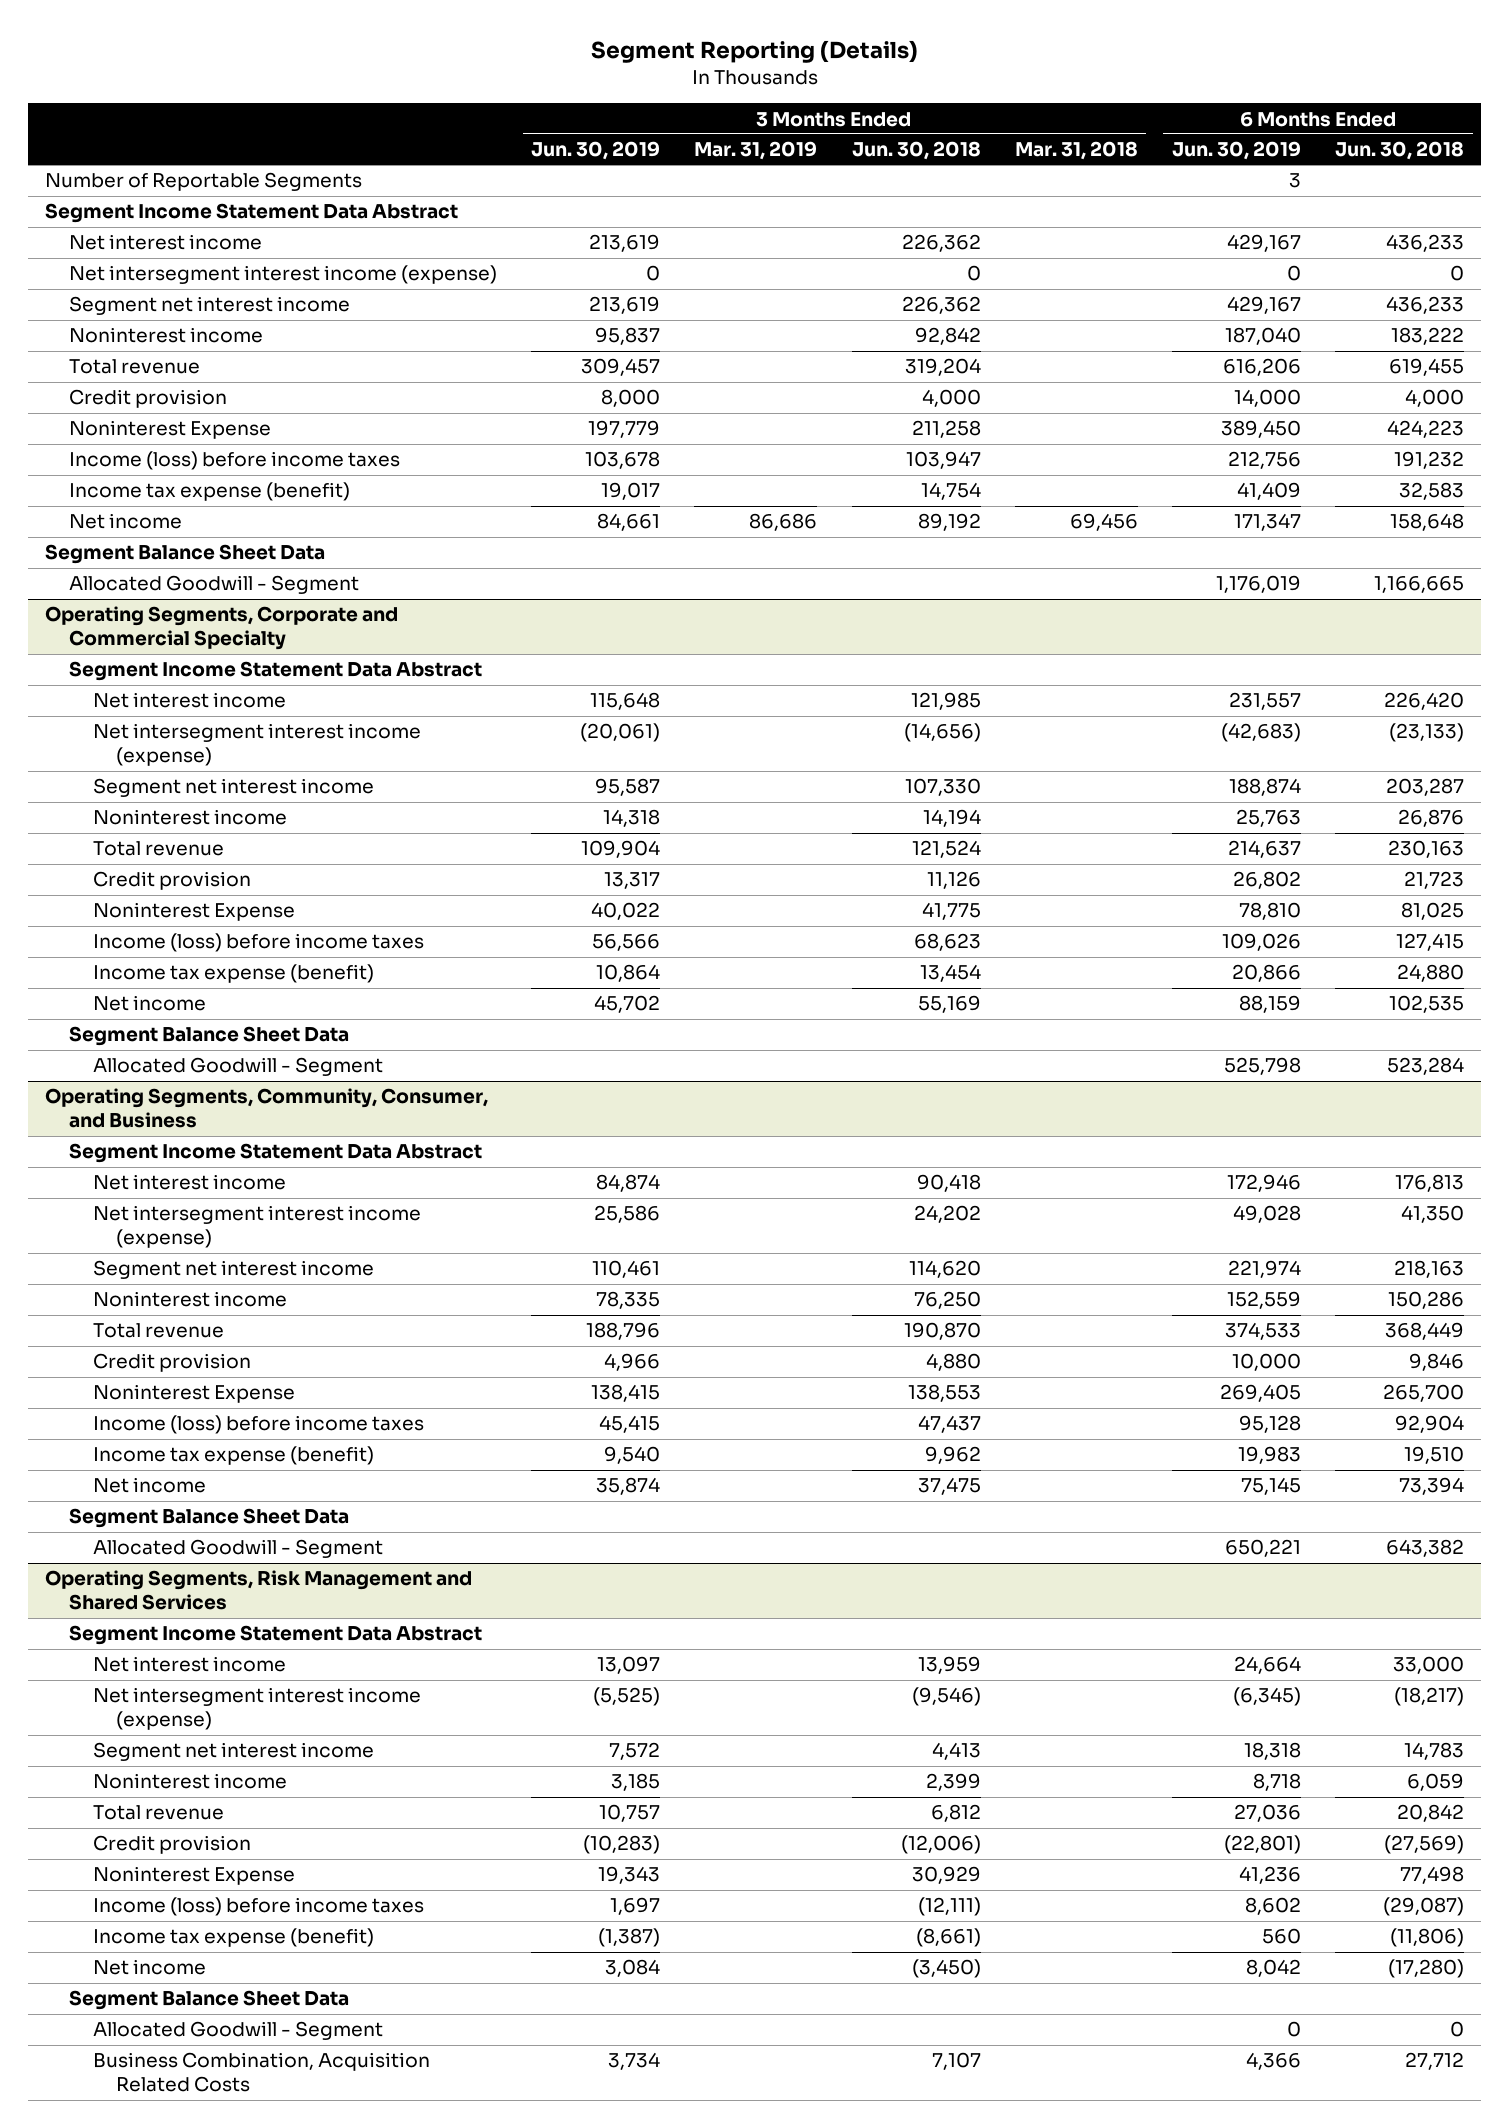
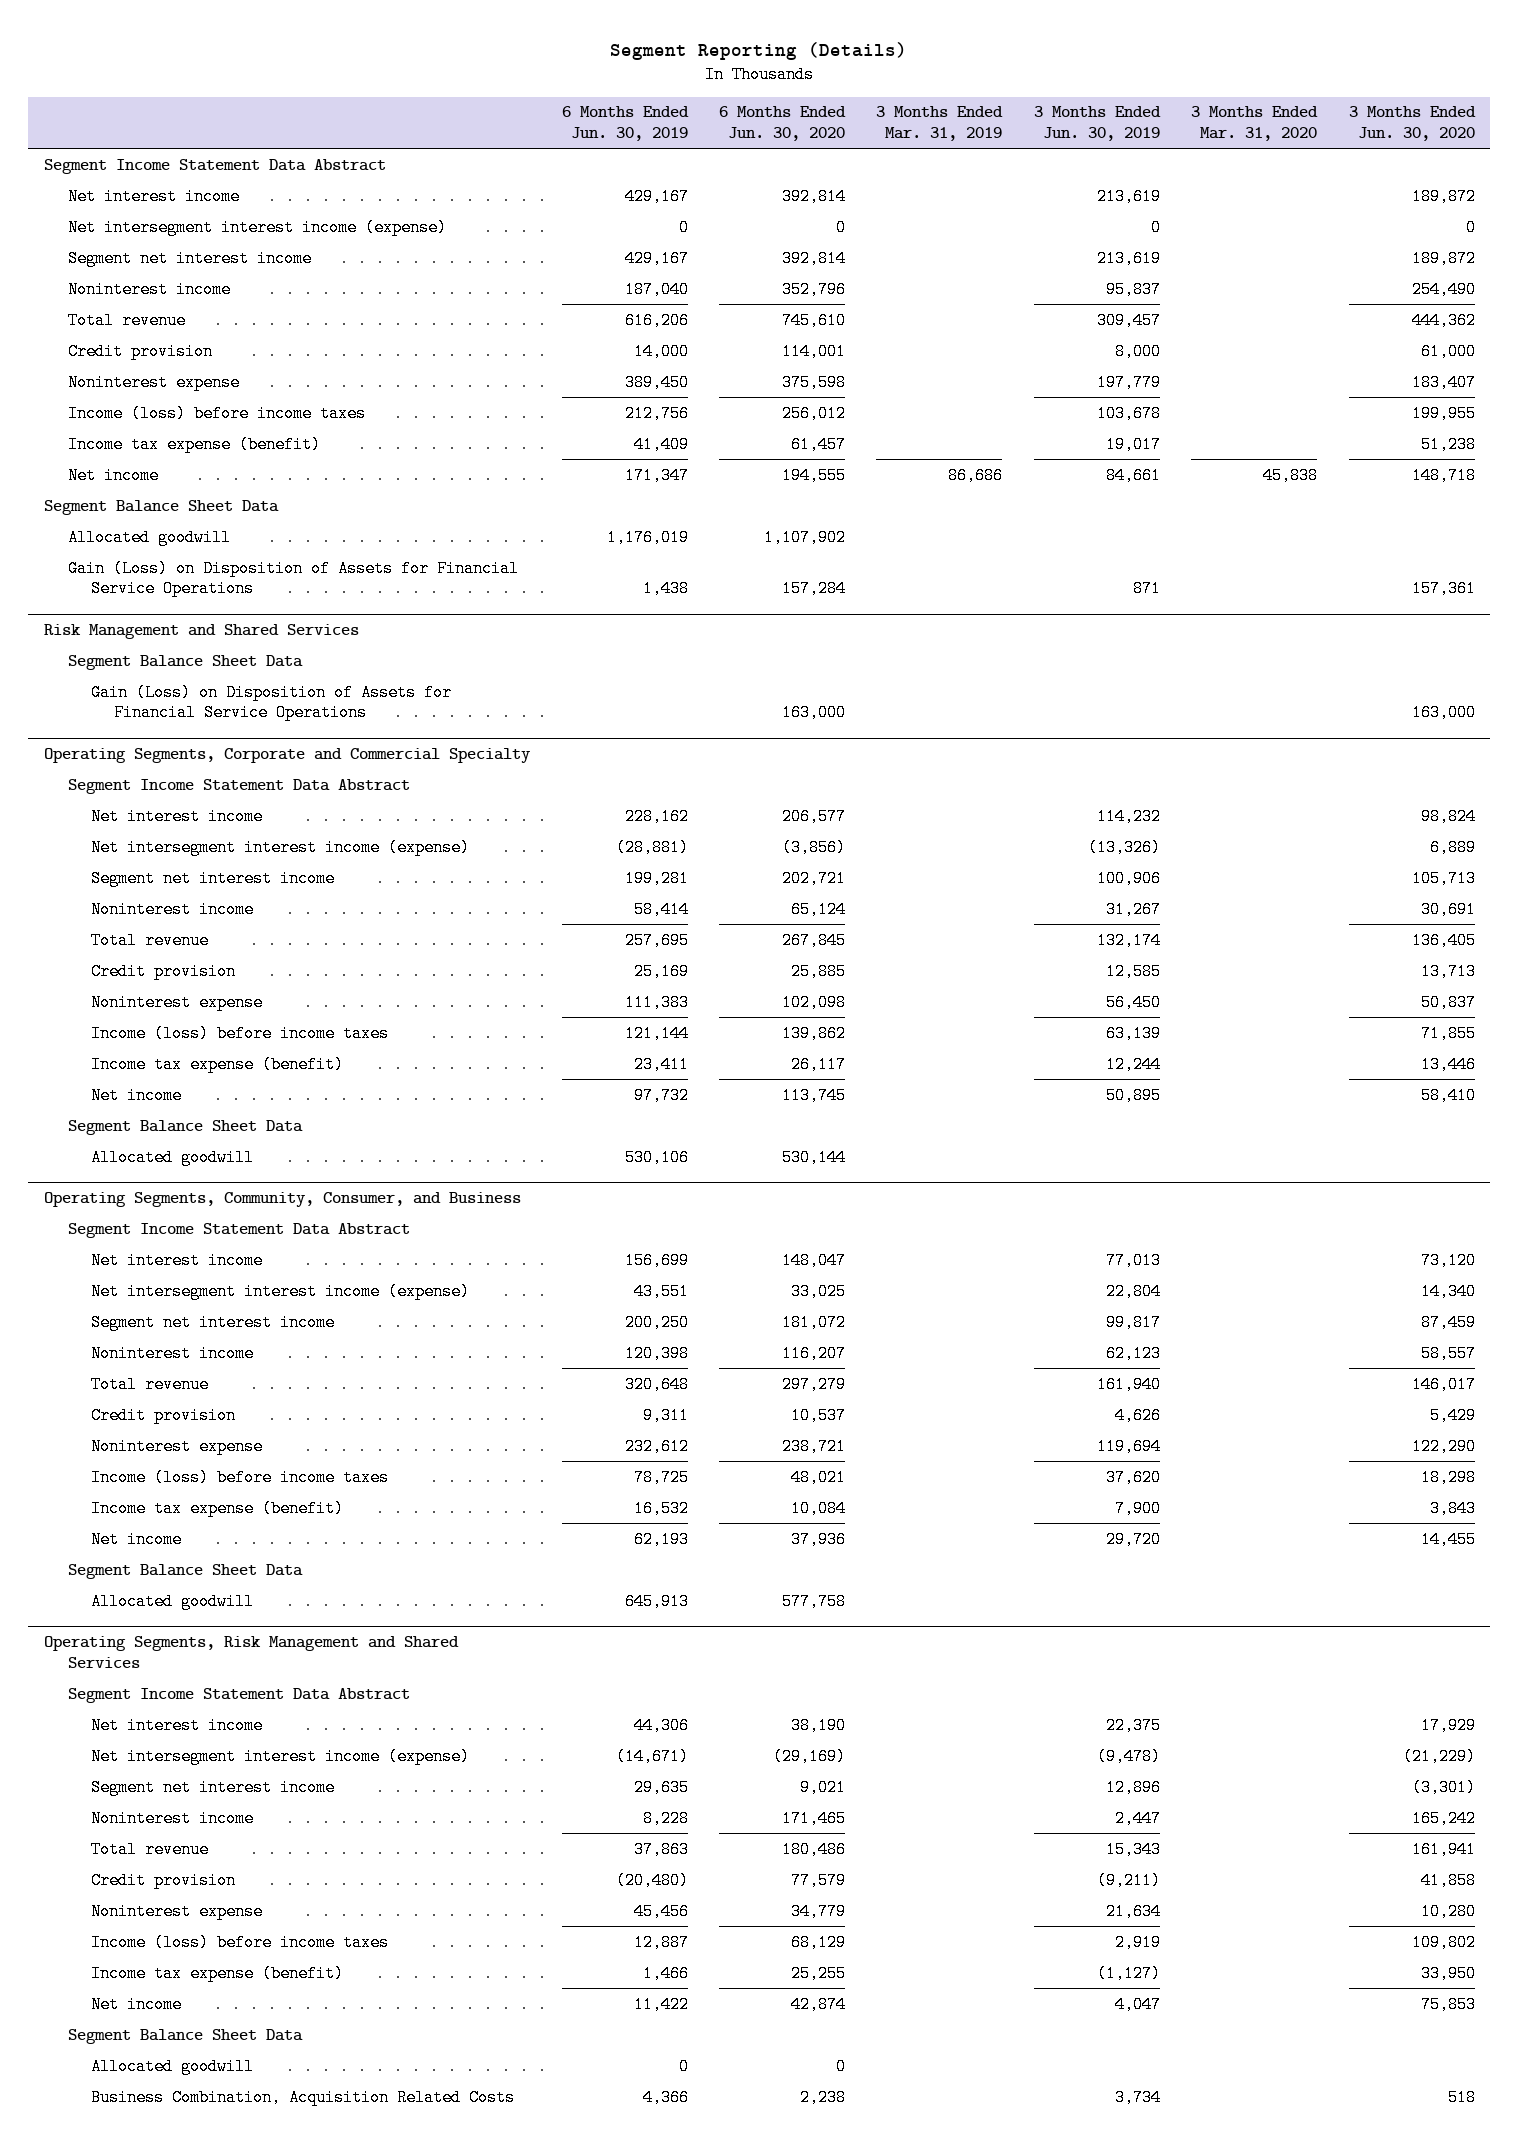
[851,141,981,161] Jun. 30, 2018 -> none
[1014,141,1138,161] Mar. 31, 2018 -> none
[1335,141,1465,161] Jun. 30, 2018 -> none
none -> [719,106,847,142] 6 Months Ended Jun. 30, 2020
none -> [1191,106,1319,142] 3 Months Ended Mar. 31, 2020
none -> [1348,106,1476,142] 3 Months Ended Jun. 30, 2020
[45,172,363,192] Number of Reportable Segments -> none
[69,420,272,440] Noninterest Expense -> [67,373,240,391] Noninterest expense
[69,575,360,595] Allocated Goodwill - Segment -> [67,528,231,546] Allocated goodwill
none -> [67,559,519,598] Gain (Loss) on Disposition of Assets for Financial Service Operations
none -> [44,624,360,640] Risk Management and Shared Services
none -> [67,654,303,670] Segment Balance Sheet Data
none -> [91,683,453,722] Gain (Loss) on Disposition of Assets for Financial Service Operations
[590,692,661,711] 115,648 -> [1096,807,1161,825] 114,232
[1228,692,1301,711] 231,557 -> [624,807,689,825] 228,162
[580,723,661,743] (20,061) -> [1087,838,1161,856] (13,326)
[1220,723,1301,743] (42,683) -> [615,838,689,856] (28,881)
[595,778,661,797] 95,587 -> [1096,869,1161,887] 100,906
[1228,778,1301,797] 188,874 -> [624,869,689,887] 199,281
[603,809,661,828] 14,318 -> [1105,900,1161,918] 31,267
[1235,809,1301,828] 25,763 -> [633,900,689,918] 58,414
[581,840,661,859] 109,904 -> [1096,931,1161,949] 132,174
[1227,840,1301,859] 214,637 -> [624,931,689,949] 257,695
[604,872,661,890] 13,317 -> [1105,962,1161,980] 12,585
[1232,871,1301,890] 26,802 -> [633,962,689,980] 25,169
[92,902,295,922] Noninterest Expense -> [91,993,264,1011] Noninterest expense
[591,902,661,921] 40,022 -> [1105,993,1161,1011] 56,450
[1238,902,1301,921] 78,810 -> [624,993,689,1011] 111,383
[592,934,661,952] 56,566 -> [1105,1024,1161,1042] 63,139
[1221,933,1301,952] 109,026 -> [624,1024,689,1042] 121,144
[596,964,661,983] 10,864 -> [1105,1055,1161,1073] 12,244
[1231,964,1301,983] 20,866 -> [633,1055,689,1073] 23,411
[594,995,661,1014] 45,702 -> [1105,1086,1161,1104] 50,895
[1238,995,1301,1014] 88,159 -> [633,1086,689,1104] 97,732
[92,1057,383,1077] Allocated Goodwill - Segment -> [91,1148,255,1166] Allocated goodwill
[1223,1057,1301,1076] 525,798 -> [624,1148,689,1166] 530,106
[596,1174,661,1193] 84,874 -> [1105,1251,1161,1269] 77,013
[1226,1174,1301,1193] 172,946 -> [624,1251,689,1269] 156,699
[594,1205,661,1224] 25,586 -> [1105,1282,1161,1300] 22,804
[1232,1205,1301,1224] 49,028 -> [633,1282,689,1300] 43,551
[592,1260,661,1279] 110,461 -> [1105,1313,1161,1331] 99,817
[1227,1260,1301,1279] 221,974 -> [624,1313,689,1331] 200,250
[596,1291,661,1310] 78,335 -> [1105,1344,1161,1362] 62,123
[1226,1291,1301,1310] 152,559 -> [624,1344,689,1362] 120,398
[586,1322,661,1341] 188,796 -> [1096,1375,1161,1393] 161,940
[1224,1322,1301,1341] 374,533 -> [624,1375,689,1393] 320,648
[604,1353,661,1372] 4,966 -> [1114,1406,1161,1424] 4,626
[1231,1353,1301,1372] 10,000 -> [642,1406,689,1424] 9,311
[92,1384,295,1404] Noninterest Expense -> [91,1437,264,1455] Noninterest expense
[591,1384,661,1403] 138,415 -> [1096,1437,1161,1455] 119,694
[1219,1384,1301,1403] 269,405 -> [624,1437,689,1455] 232,612
[599,1415,661,1434] 45,415 -> [1105,1468,1161,1486] 37,620
[1238,1415,1301,1434] 95,128 -> [633,1468,689,1486] 78,725
[604,1446,661,1465] 9,540 -> [1114,1499,1161,1517] 7,900
[1237,1446,1301,1465] 19,983 -> [633,1499,689,1517] 16,532
[596,1477,661,1496] 35,874 -> [1105,1530,1161,1548] 29,720
[1240,1477,1301,1496] 75,145 -> [633,1530,689,1548] 62,193
[92,1539,383,1559] Allocated Goodwill - Segment -> [91,1592,255,1610] Allocated goodwill
[1224,1539,1301,1558] 650,221 -> [624,1592,689,1610] 645,913
[597,1656,661,1675] 13,097 -> [1105,1716,1161,1734] 22,375
[1233,1656,1301,1675] 24,664 -> [633,1716,689,1734] 44,306
[593,1687,661,1707] (5,525) -> [1096,1747,1161,1765] (9,478)
[1232,1687,1301,1707] (6,345) -> [615,1747,689,1765] (14,671)
[609,1742,661,1761] 7,572 -> [1105,1778,1161,1796] 12,896
[1243,1742,1301,1761] 18,318 -> [633,1778,689,1796] 29,635
[611,1773,661,1792] 3,185 -> [1114,1809,1161,1827] 2,447
[1252,1773,1301,1792] 8,718 -> [642,1809,689,1827] 8,228
[599,1804,661,1823] 10,757 -> [1105,1840,1161,1858] 15,343
[1233,1804,1301,1823] 27,036 -> [633,1840,689,1858] 37,863
[583,1835,661,1855] (10,283) -> [1096,1871,1161,1889] (9,211)
[1223,1835,1301,1855] (22,801) -> [615,1871,689,1889] (20,480)
[92,1866,295,1886] Noninterest Expense -> [91,1902,264,1920] Noninterest expense
[598,1866,661,1885] 19,343 -> [1105,1902,1161,1920] 21,634
[1238,1866,1301,1885] 41,236 -> [633,1902,689,1920] 45,456
[610,1897,661,1916] 1,697 -> [1114,1933,1161,1951] 2,919
[1244,1897,1301,1916] 8,602 -> [633,1933,689,1951] 12,887
[598,1928,661,1948] (1,387) -> [1096,1964,1161,1982] (1,127)
[1261,1928,1301,1945] 560 -> [642,1964,689,1982] 1,466
[605,1959,661,1978] 3,084 -> [1114,1995,1161,2013] 4,047
[1245,1959,1301,1978] 8,042 -> [633,1995,689,2013] 11,422
[92,2021,383,2041] Allocated Goodwill - Segment -> [91,2057,255,2075] Allocated goodwill

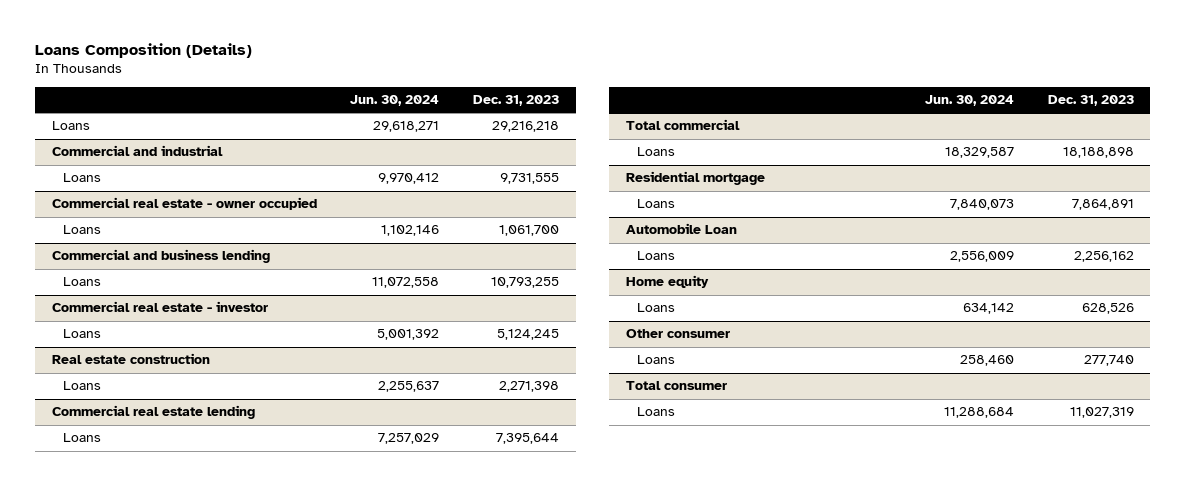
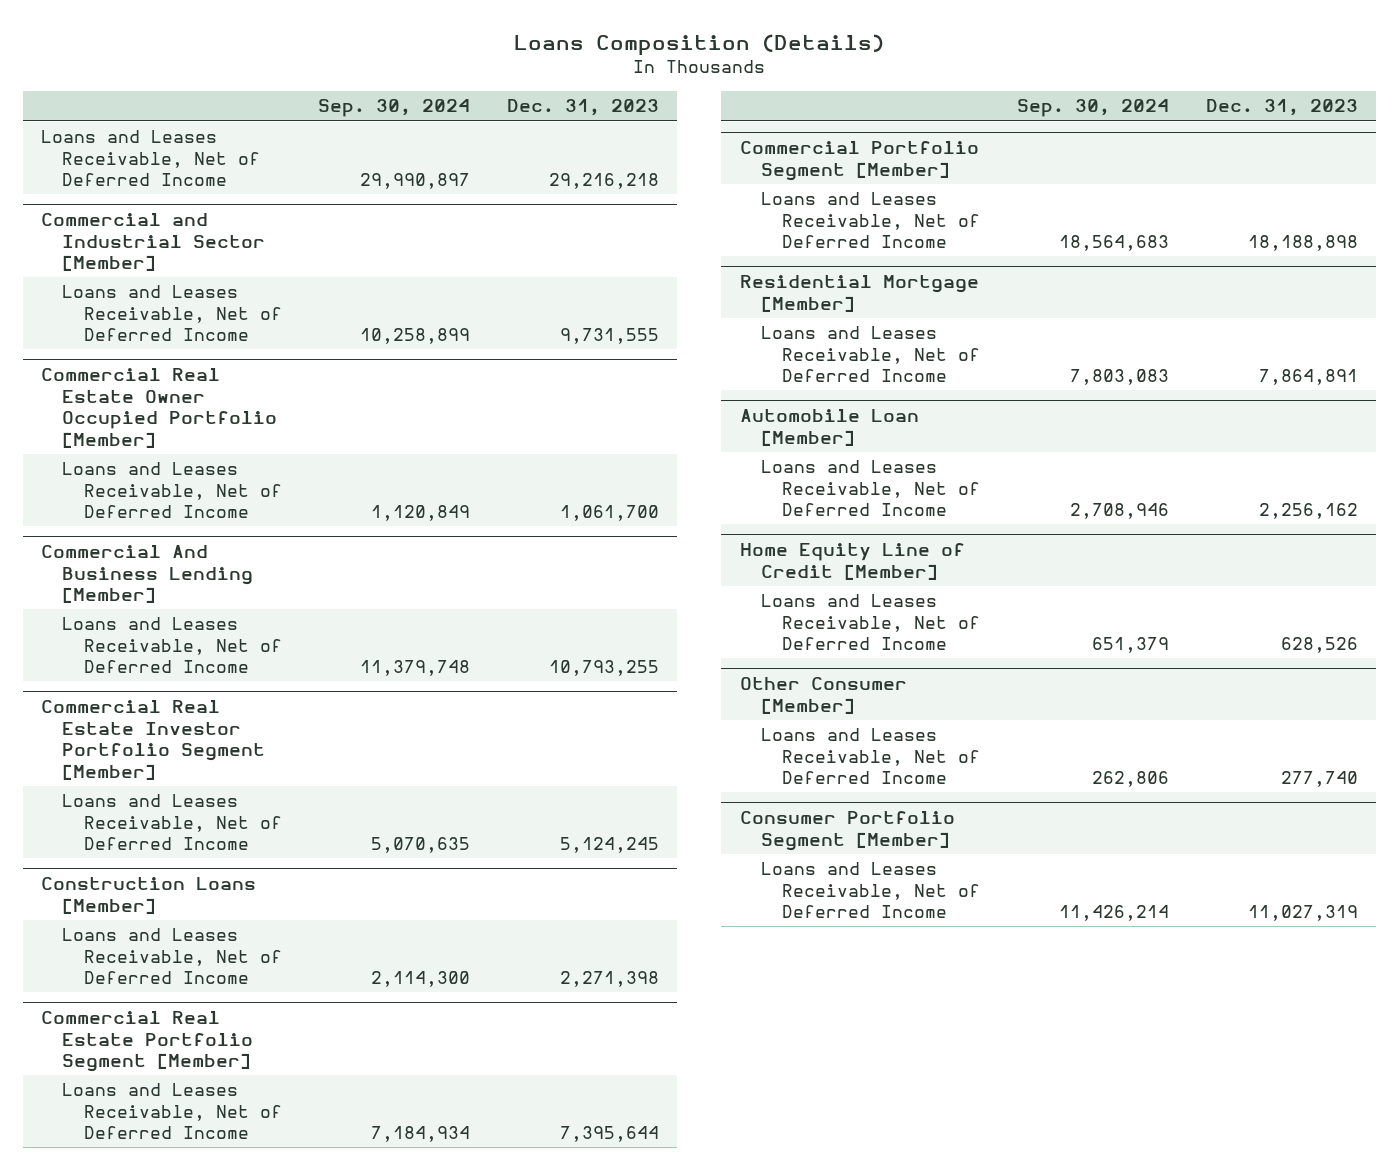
[350,95,440,107] Jun. 30, 2024 -> none
none -> [318,99,471,118] Sep. 30, 2024
[51,121,90,131] Loans -> [41,130,261,187] Loans and Leases Receivable, Net of Deferred Income
[51,145,223,157] Commercial and industrial -> [41,213,266,272] Commercial and Industrial Sector [Member]
[62,173,101,183] Loans -> [62,285,282,342] Loans and Leases Receivable, Net of Deferred Income
[51,197,317,211] Commercial real estate - owner occupied -> [41,368,278,448] Commercial Real Estate Owner Occupied Portfolio [Member]
[62,225,101,235] Loans -> [62,462,282,519] Loans and Leases Receivable, Net of Deferred Income
[51,249,270,264] Commercial and business lending -> [41,545,254,604] Commercial And Business Lending [Member]
[62,277,101,287] Loans -> [62,617,282,674] Loans and Leases Receivable, Net of Deferred Income
[51,301,268,313] Commercial real estate - investor -> [41,700,266,780] Commercial Real Estate Investor Portfolio Segment [Member]
[62,329,101,339] Loans -> [62,794,282,851] Loans and Leases Receivable, Net of Deferred Income
[51,353,210,365] Real estate construction -> [41,877,257,914] Construction Loans [Member]
[62,381,101,391] Loans -> [62,928,282,985] Loans and Leases Receivable, Net of Deferred Income
[51,405,255,420] Commercial real estate lending -> [41,1011,254,1073] Commercial Real Estate Portfolio Segment [Member]
[62,433,101,443] Loans -> [62,1083,282,1140] Loans and Leases Receivable, Net of Deferred Income
[626,119,741,131] Total commercial -> [739,141,979,181] Commercial Portfolio Segment [Member]
[637,147,676,157] Loans -> [760,192,981,249] Loans and Leases Receivable, Net of Deferred Income
[626,171,766,186] Residential mortgage -> [739,275,979,312] Residential Mortgage [Member]
[637,199,676,209] Loans -> [760,326,981,383] Loans and Leases Receivable, Net of Deferred Income
[626,223,738,235] Automobile Loan -> [739,409,919,446] Automobile Loan [Member]
[637,251,676,261] Loans -> [760,460,981,517] Loans and Leases Receivable, Net of Deferred Income
[626,275,710,289] Home equity -> [739,543,965,580] Home Equity Line of Credit [Member]
[637,303,676,313] Loans -> [760,594,981,651] Loans and Leases Receivable, Net of Deferred Income
[626,329,731,339] Other consumer -> [739,677,907,714] Other Consumer [Member]
[637,355,676,365] Loans -> [760,728,981,785] Loans and Leases Receivable, Net of Deferred Income
[626,381,728,391] Total consumer -> [739,811,955,851] Consumer Portfolio Segment [Member]
[637,407,676,417] Loans -> [760,862,981,919] Loans and Leases Receivable, Net of Deferred Income

